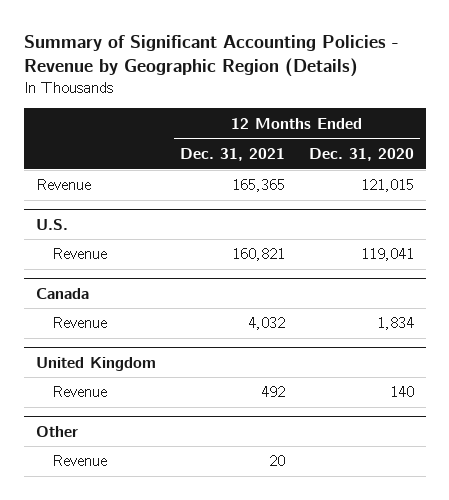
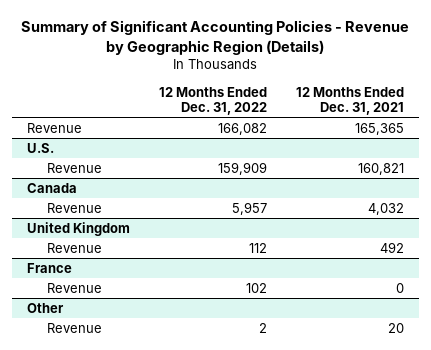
[308,147,414,161] Dec. 31, 2020 -> none
none -> [158,86,267,116] 12 Months Ended Dec. 31, 2022
none -> [26,262,72,273] France
none -> [46,282,102,293] Revenue

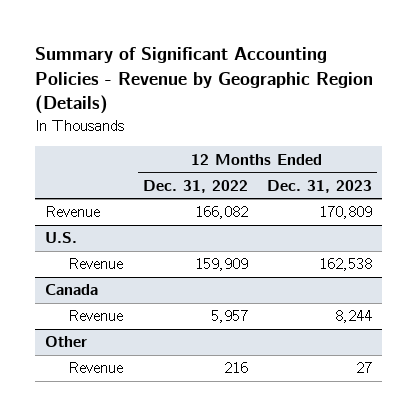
[295,86,404,116] 12 Months Ended Dec. 31, 2021 -> none
none -> [267,179,373,193] Dec. 31, 2023
[26,221,130,236] United Kingdom -> none
[46,242,102,253] Revenue -> none
[26,262,72,273] France -> none
[46,282,102,293] Revenue -> none
[258,322,267,333] 2 -> [223,362,248,374] 216

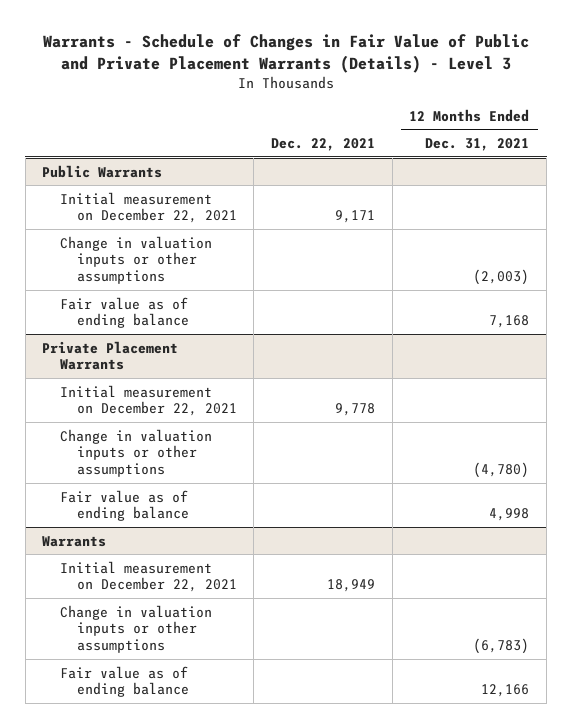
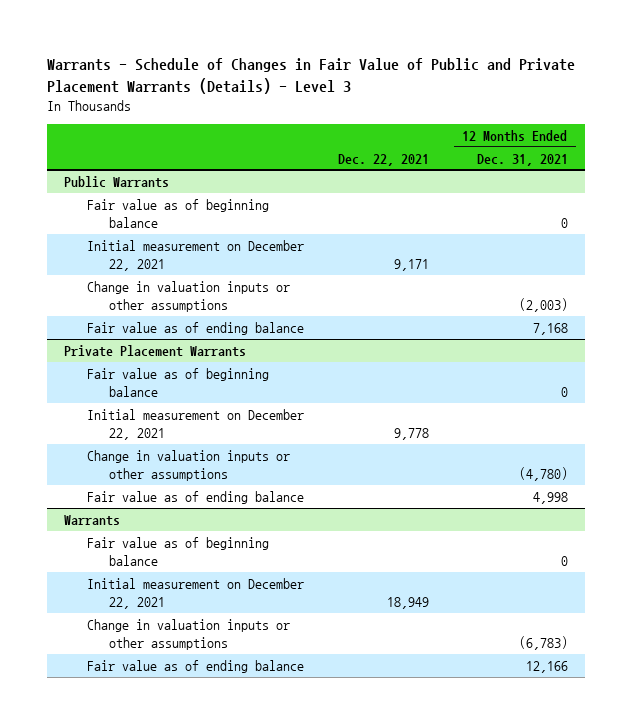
none -> [86,198,269,228] Fair value as of beginning balance
none -> [86,367,269,397] Fair value as of beginning balance
none -> [86,536,269,566] Fair value as of beginning balance

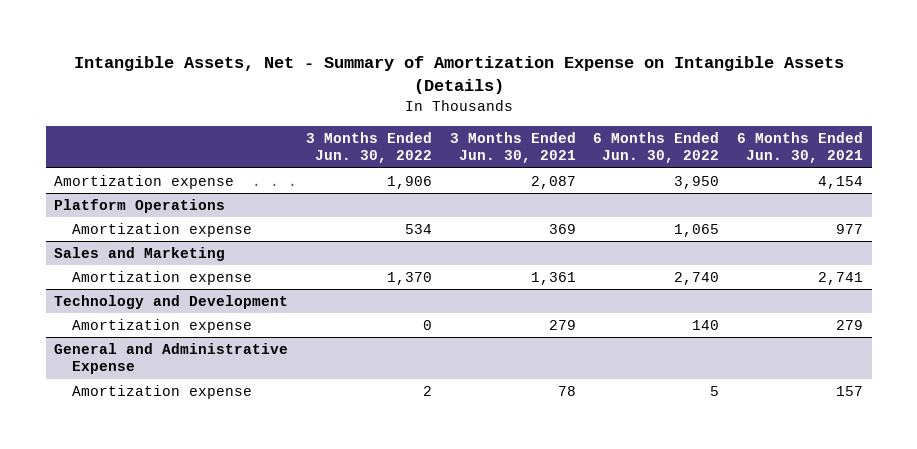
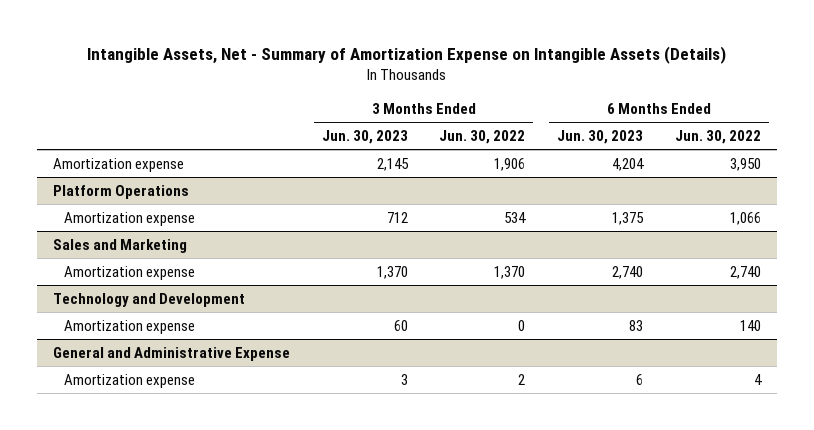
[449,131,576,164] 3 Months Ended Jun. 30, 2021 -> none
[736,131,863,164] 6 Months Ended Jun. 30, 2021 -> none
none -> [321,129,408,144] Jun. 30, 2023
none -> [557,129,644,144] Jun. 30, 2023
[674,224,720,238] 1,065 -> [729,211,761,225] 1,066
[710,386,720,397] 5 -> [753,373,762,385] 4

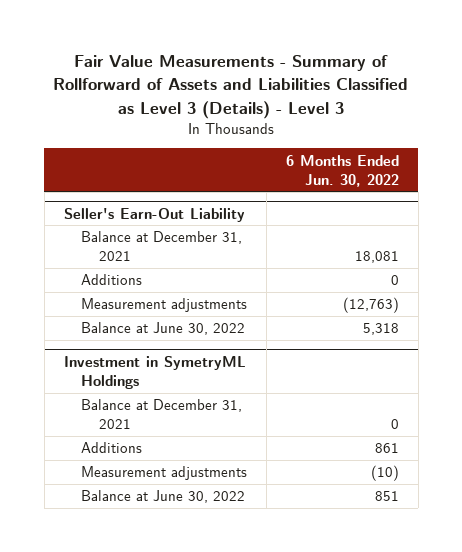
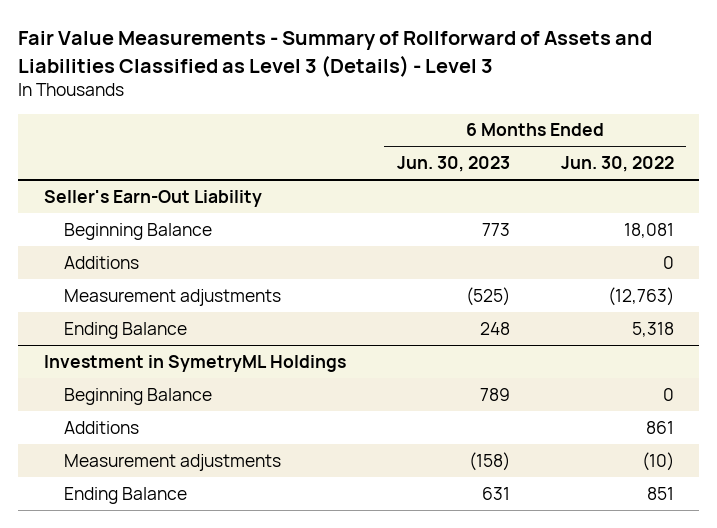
none -> [396,156,510,173] Jun. 30, 2023
[81,231,243,262] Balance at December 31, 2021 -> [63,222,212,240] Beginning Balance
[81,322,246,336] Balance at June 30, 2022 -> [63,321,187,339] Ending Balance
[81,399,243,430] Balance at December 31, 2021 -> [63,387,212,405] Beginning Balance
[81,490,246,504] Balance at June 30, 2022 -> [63,486,187,504] Ending Balance

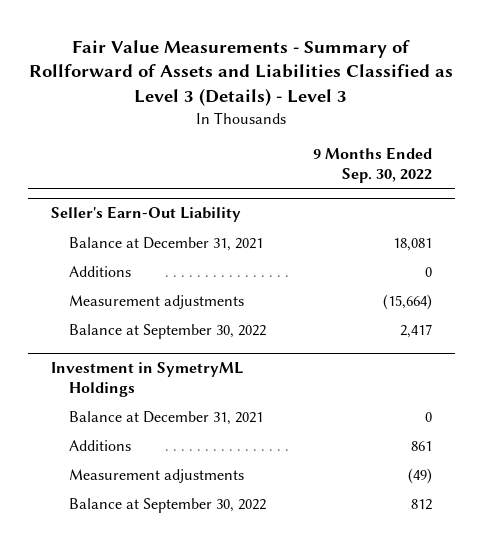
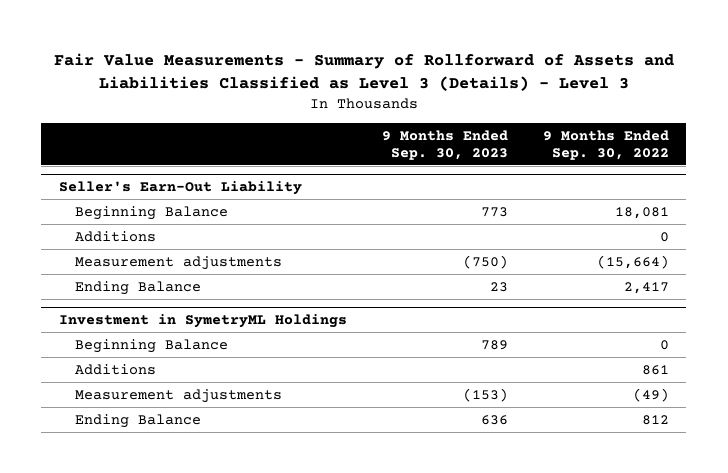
none -> [381,129,508,160] 9 Months Ended Sep. 30, 2023
[69,236,264,251] Balance at December 31, 2021 -> [74,205,228,220] Beginning Balance
[69,323,267,339] Balance at September 30, 2022 -> [74,280,201,295] Ending Balance
[69,410,264,425] Balance at December 31, 2021 -> [74,338,228,353] Beginning Balance
[69,497,267,513] Balance at September 30, 2022 -> [74,413,201,428] Ending Balance

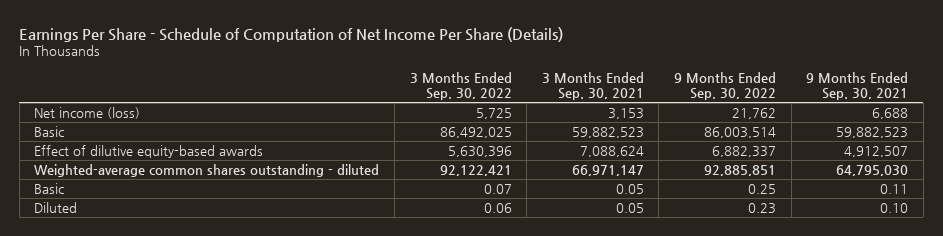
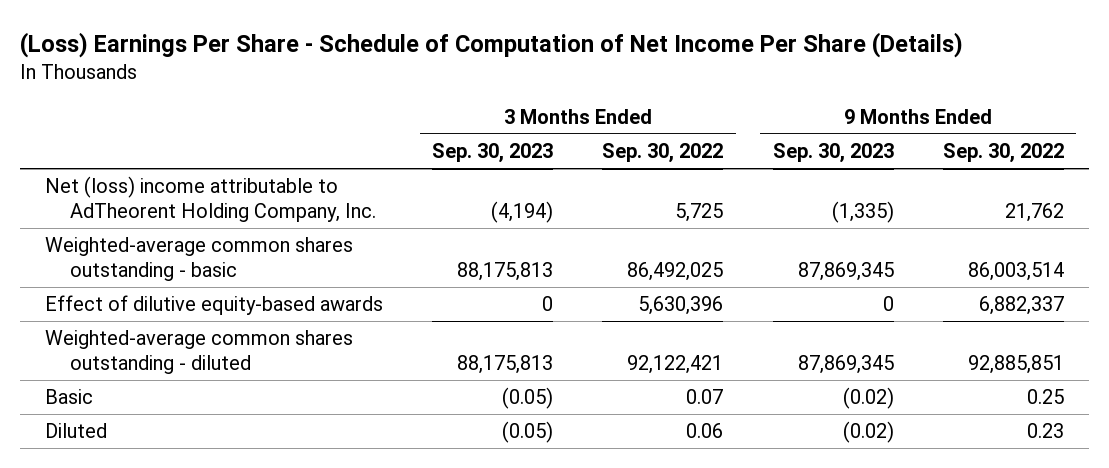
[19,26,564,42] Earnings Per Share - Schedule of Computation of Net Income Per Share (Details) -> [20,31,964,58] (Loss) Earnings Per Share - Schedule of Computation of Net Income Per Share (Details)
[541,71,644,100] 3 Months Ended Sep. 30, 2021 -> none
[806,71,909,100] 9 Months Ended Sep. 30, 2021 -> none
none -> [432,143,554,164] Sep. 30, 2023
none -> [772,143,894,164] Sep. 30, 2023
[34,106,141,119] Net income (loss) -> [44,176,376,223] Net (loss) income attributable to AdTheorent Holding Company, Inc.
[34,125,65,137] Basic -> [44,237,353,282] Weighted-average common shares outstanding - basic

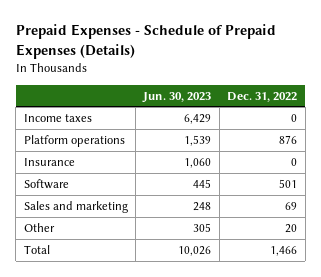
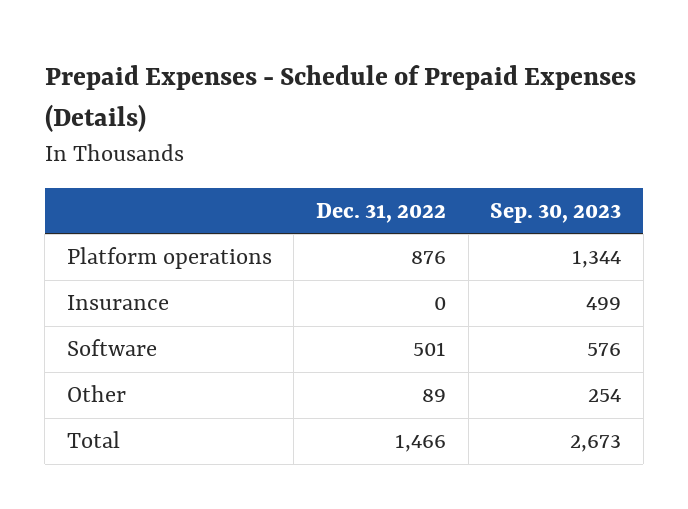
[142,91,212,103] Jun. 30, 2023 -> none
none -> [490,202,622,223] Sep. 30, 2023
[23,113,92,122] Income taxes -> none
[23,200,128,213] Sales and marketing -> none
[285,223,298,233] 20 -> [422,389,447,403] 89

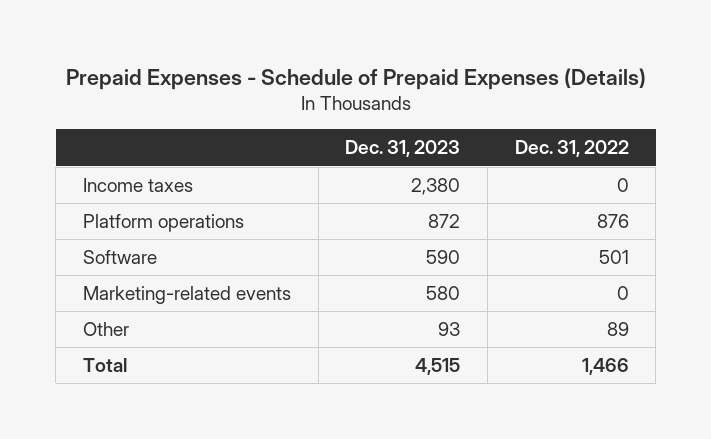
[490,202,622,223] Sep. 30, 2023 -> none
none -> [345,140,461,158] Dec. 31, 2023
none -> [82,178,193,193] Income taxes
[66,295,169,311] Insurance -> none
none -> [82,286,291,305] Marketing-related events

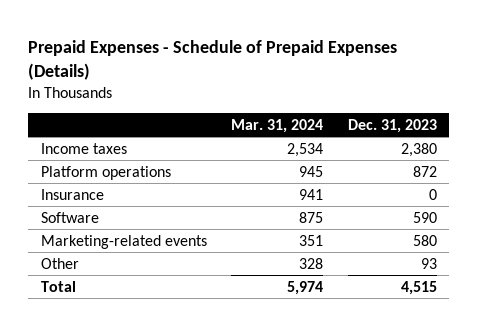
[514,140,629,158] Dec. 31, 2022 -> none
none -> [231,118,324,133] Mar. 31, 2024
none -> [40,188,104,200] Insurance

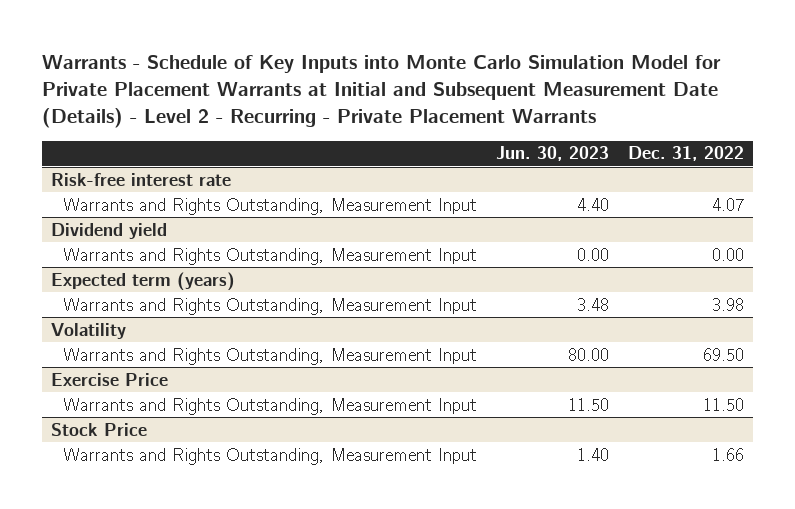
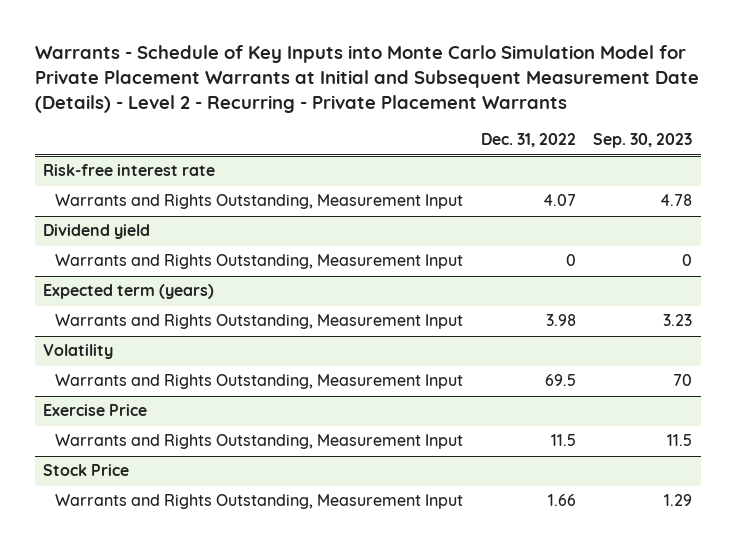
[496,146,610,162] Jun. 30, 2023 -> none
none -> [592,133,692,149] Sep. 30, 2023
[711,247,744,261] 0.00 -> [565,254,576,267] 0
[702,347,744,361] 69.50 -> [544,374,576,387] 69.5
[702,397,744,411] 11.50 -> [550,434,576,447] 11.5

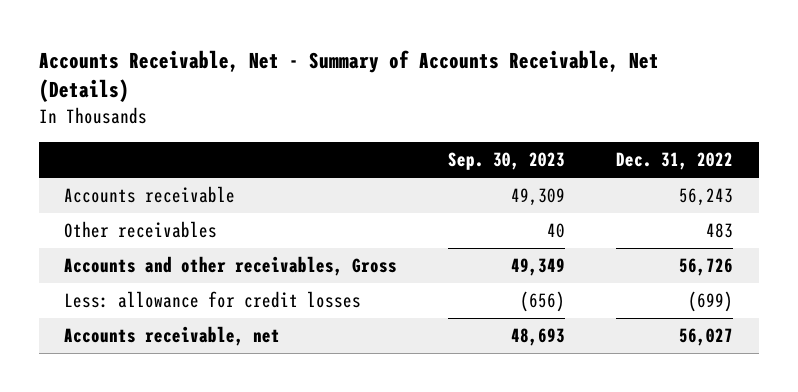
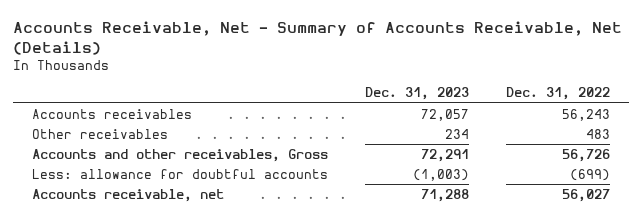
[448,151,566,170] Sep. 30, 2023 -> none
none -> [365,87,470,101] Dec. 31, 2023
[64,186,236,204] Accounts receivable -> [31,109,192,120] Accounts receivables
[64,291,362,309] Less: allowance for credit losses -> [31,169,328,180] Less: allowance for doubtful accounts

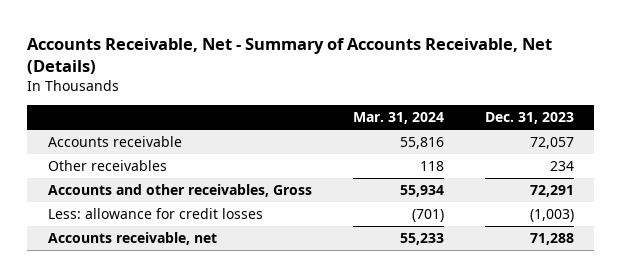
[506,87,611,101] Dec. 31, 2022 -> none
none -> [352,112,444,125] Mar. 31, 2024
[31,109,192,120] Accounts receivables -> [47,136,182,148] Accounts receivable
[31,169,328,180] Less: allowance for doubtful accounts -> [47,208,263,220] Less: allowance for credit losses

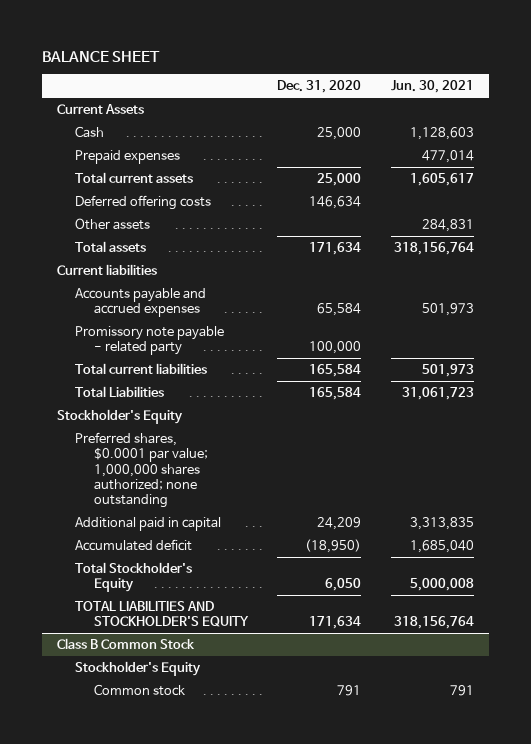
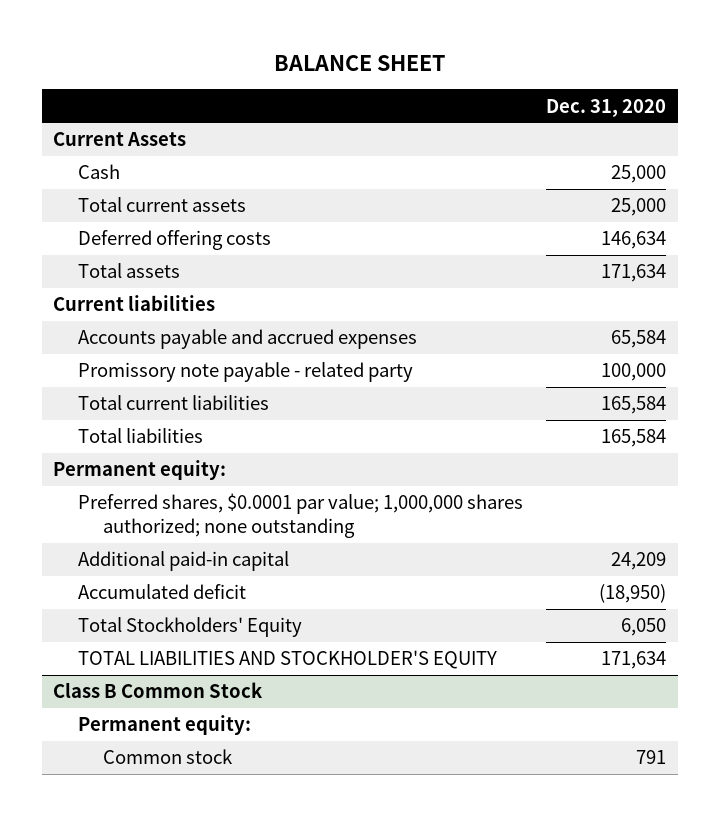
[391,80,475,94] Jun. 30, 2021 -> none
[75,150,181,165] Prepaid expenses -> none
[75,218,151,231] Other assets -> none
[75,386,165,398] Total Liabilities -> [78,428,204,444] Total liabilities
[57,409,184,425] Stockholder's Equity -> [53,460,227,481] Permanent equity:
[75,517,222,532] Additional paid in capital -> [78,551,290,572] Additional paid-in capital
[75,562,193,593] Total Stockholder's Equity -> [78,617,303,638] Total Stockholders' Equity
[75,661,202,677] Stockholder's Equity -> [78,715,252,736] Permanent equity:

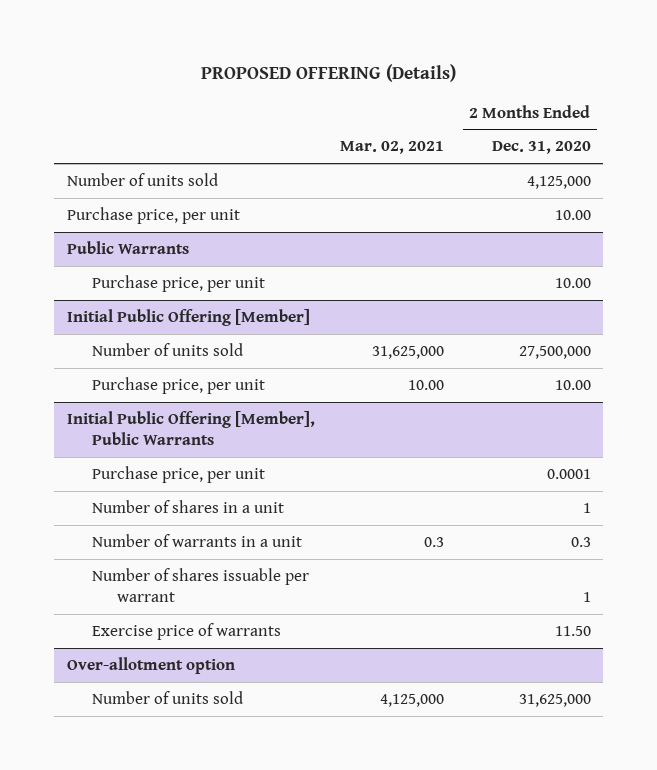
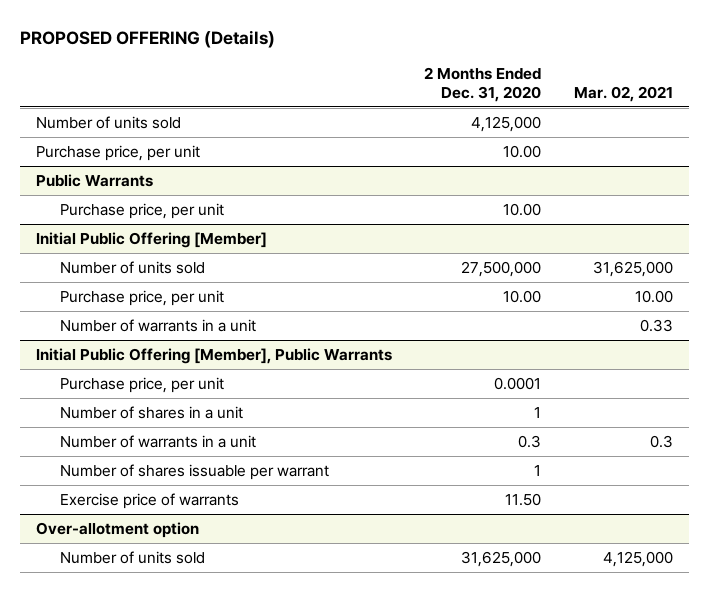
none -> [60,318,257,332] Number of warrants in a unit

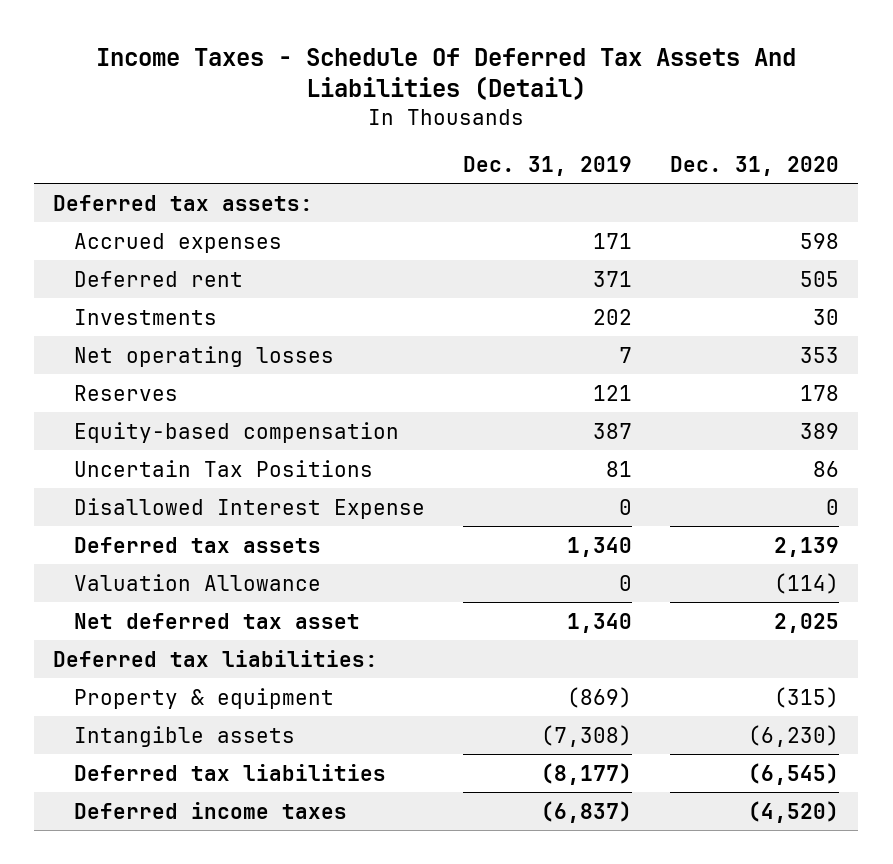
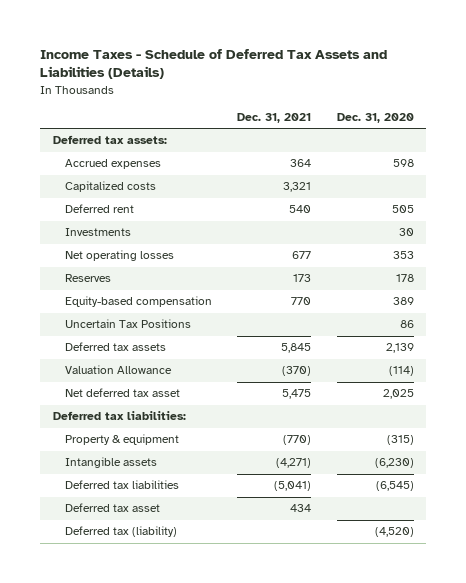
[96,47,797,101] Income Taxes - Schedule Of Deferred Tax Assets And Liabilities (Detail) -> [39,48,387,80] Income Taxes - Schedule of Deferred Tax Assets and Liabilities (Details)
[462,155,632,176] Dec. 31, 2019 -> none
none -> [237,113,312,124] Dec. 31, 2021
none -> [64,181,156,193] Capitalized costs
[73,497,425,519] Disallowed Interest Expense -> none
none -> [64,503,160,513] Deferred tax asset
[73,801,347,819] Deferred income taxes -> [64,526,177,538] Deferred tax (liability)

